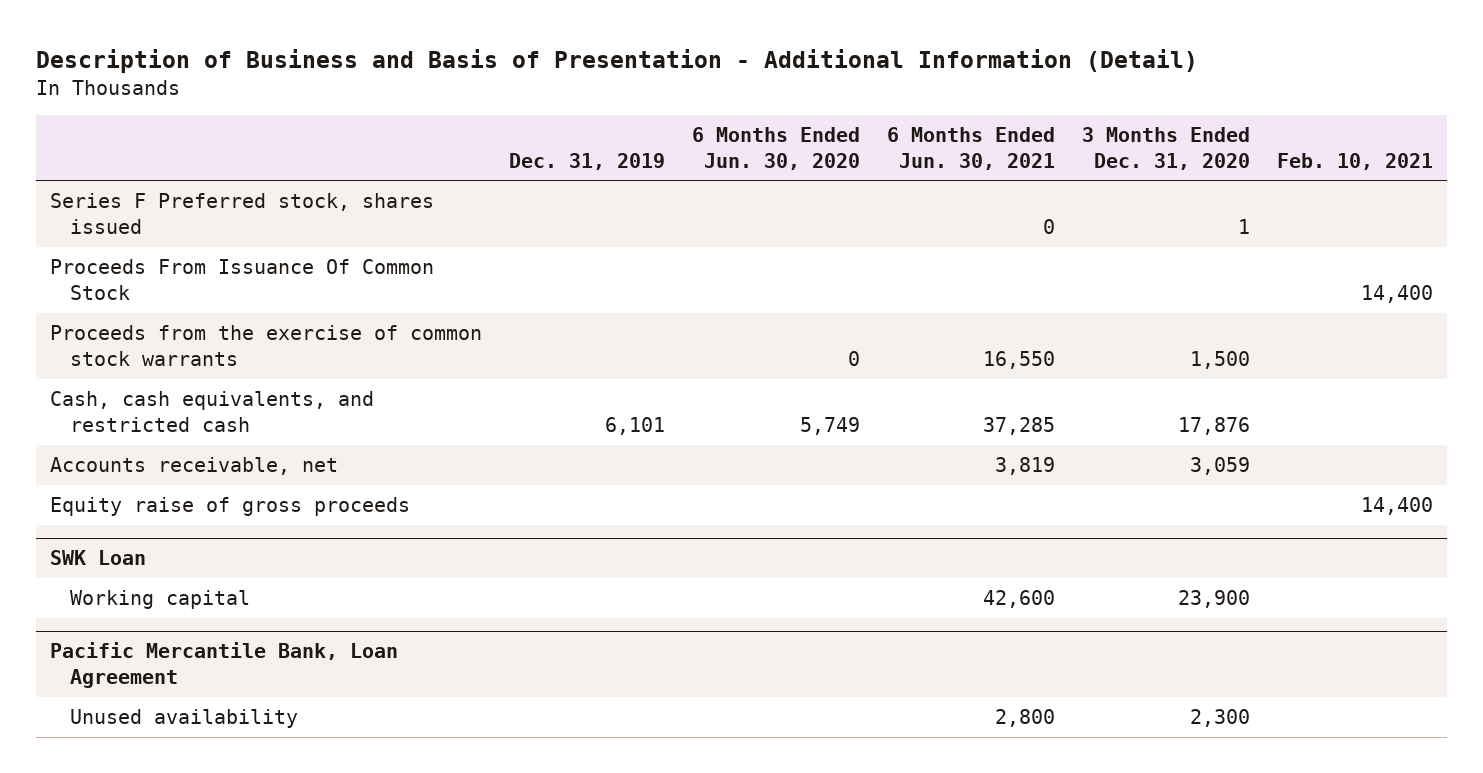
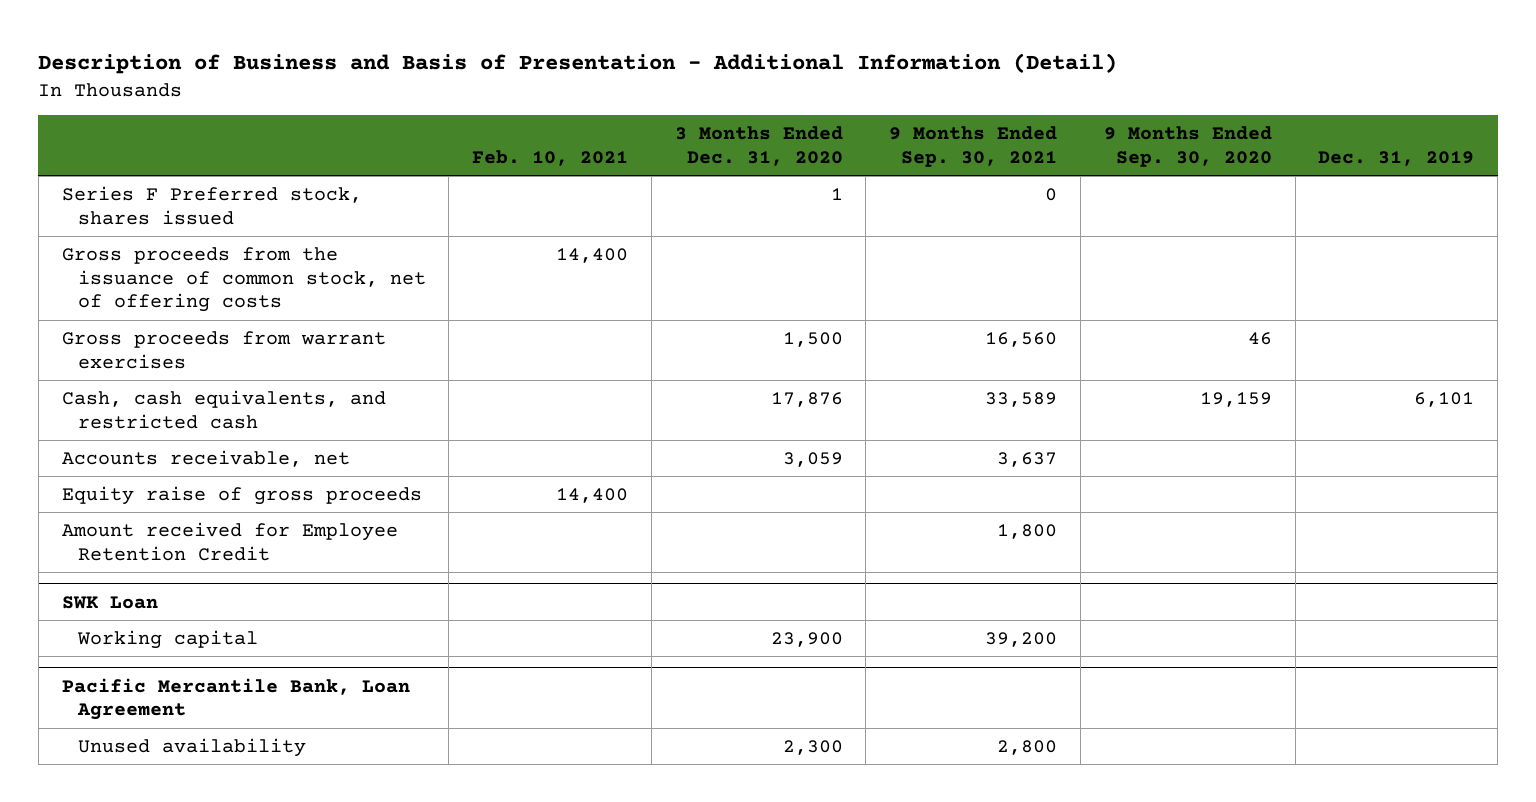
[692,126,861,170] 6 Months Ended Jun. 30, 2020 -> none
[887,126,1056,170] 6 Months Ended Jun. 30, 2021 -> none
none -> [889,126,1058,167] 9 Months Ended Sep. 30, 2021
none -> [1103,126,1272,167] 9 Months Ended Sep. 30, 2020
[49,259,434,301] Proceeds From Issuance Of Common Stock -> [61,246,426,313] Gross proceeds from the issuance of common stock, net of offering costs
[49,325,482,367] Proceeds from the exercise of common stock warrants -> [61,330,386,369] Gross proceeds from warrant exercises
none -> [61,521,398,561] Amount received for Employee Retention Credit

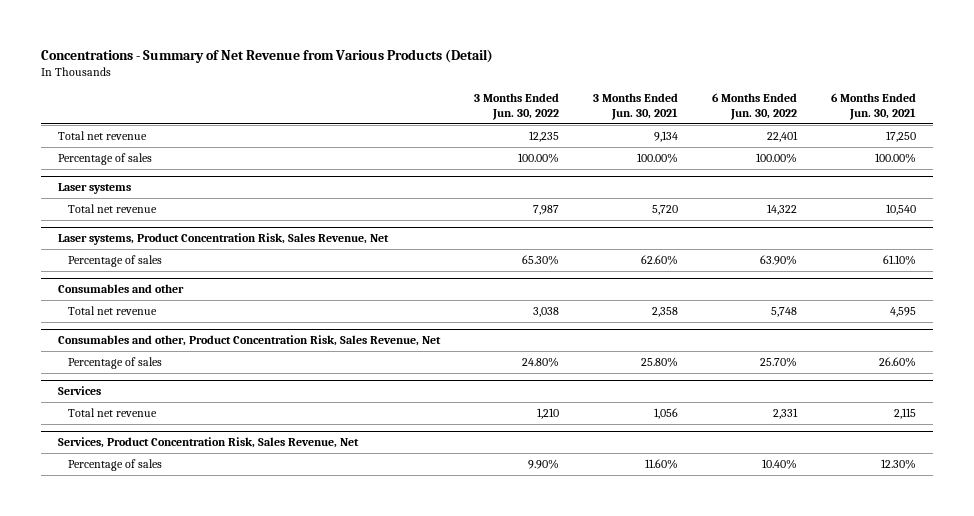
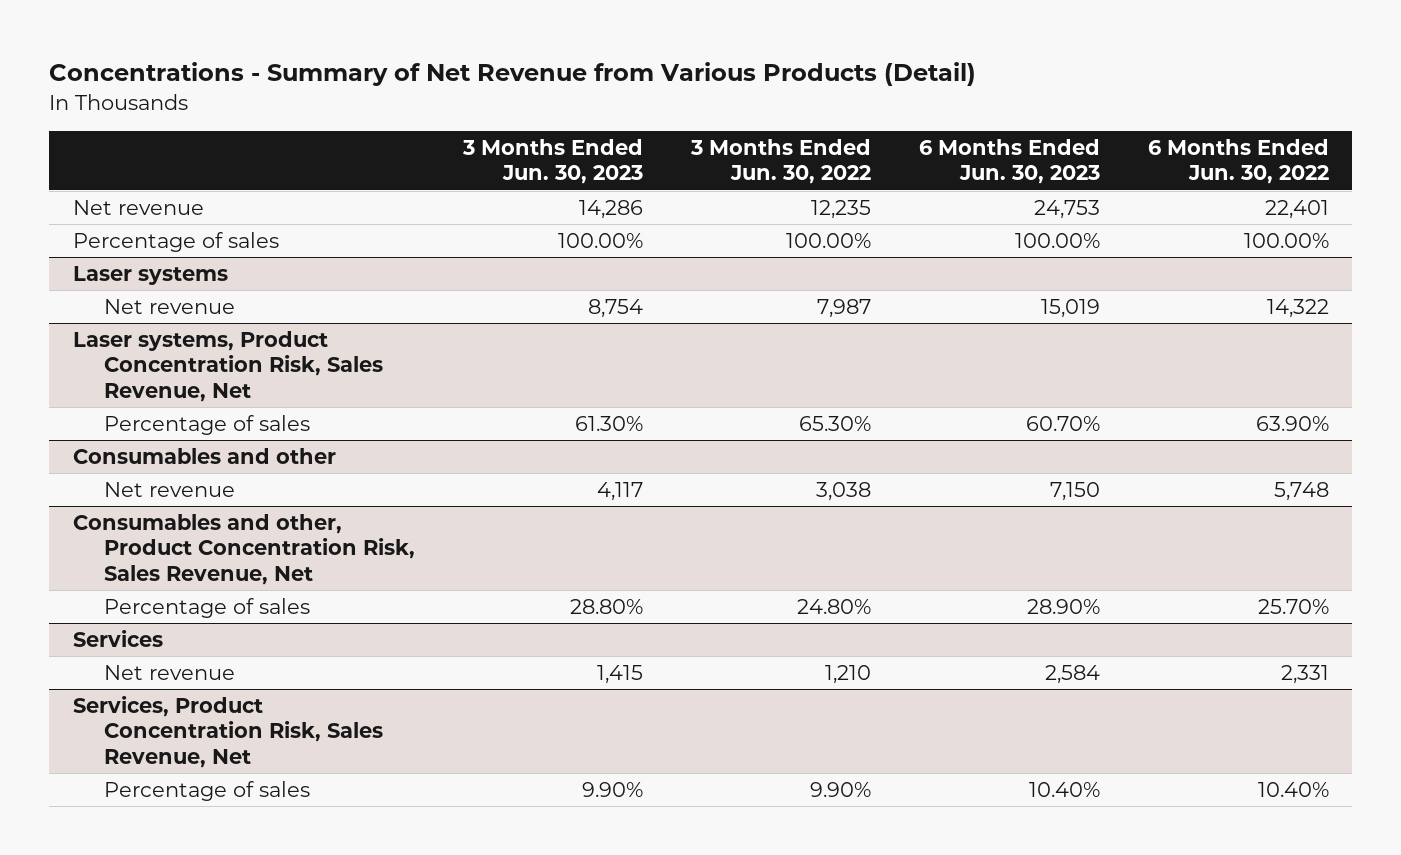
[593,93,679,120] 3 Months Ended Jun. 30, 2021 -> none
[830,93,916,120] 6 Months Ended Jun. 30, 2021 -> none
none -> [462,138,644,185] 3 Months Ended Jun. 30, 2023
none -> [918,138,1100,185] 6 Months Ended Jun. 30, 2023
[58,131,148,141] Total net revenue -> [72,200,204,216] Net revenue
[68,204,158,214] Total net revenue -> [104,299,236,315] Net revenue
[68,306,158,316] Total net revenue -> [104,482,236,498] Net revenue
[68,408,158,418] Total net revenue -> [104,665,236,681] Net revenue

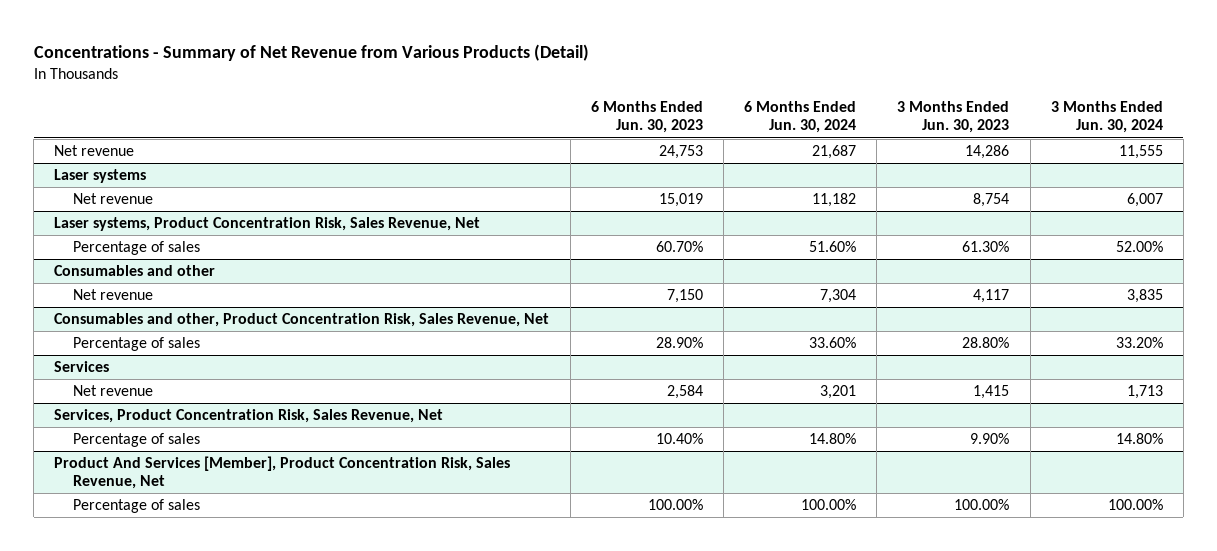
[690,138,872,185] 3 Months Ended Jun. 30, 2022 -> none
[1147,138,1329,185] 6 Months Ended Jun. 30, 2022 -> none
none -> [744,101,857,134] 6 Months Ended Jun. 30, 2024
none -> [1050,101,1163,134] 3 Months Ended Jun. 30, 2024
[72,232,279,253] Percentage of sales -> none
none -> [54,456,511,490] Product And Services [Member], Product Concentration Risk, Sales Revenue, Net
none -> [73,499,201,514] Percentage of sales

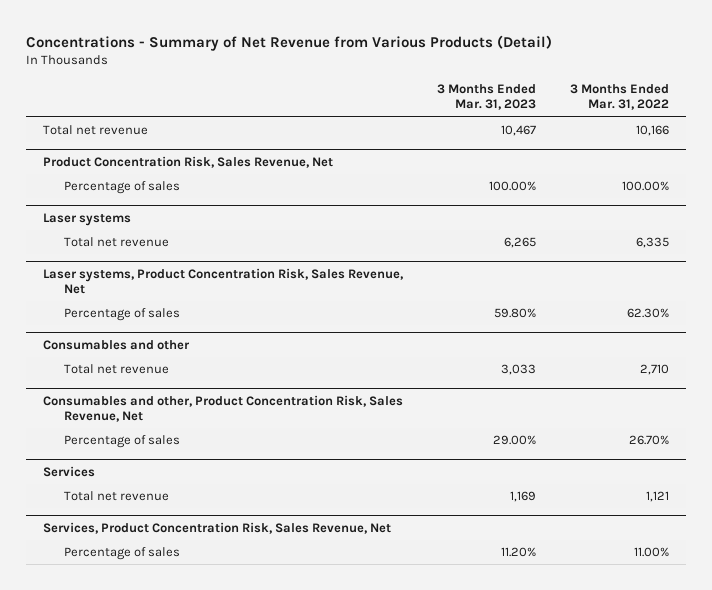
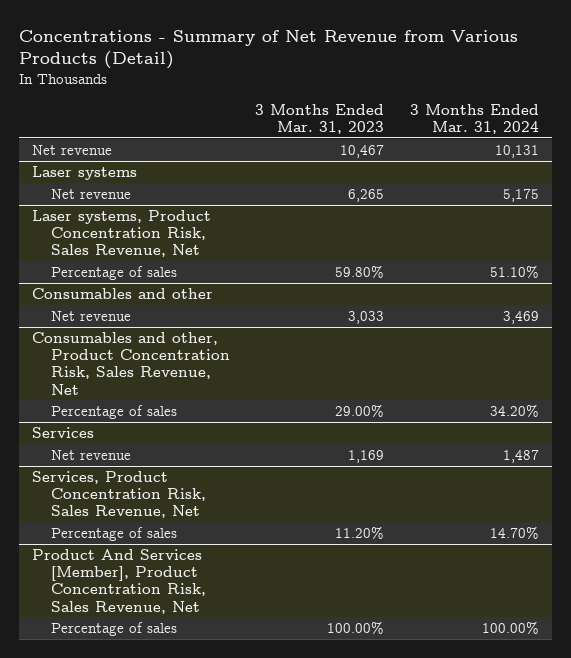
[569,84,669,111] 3 Months Ended Mar. 31, 2022 -> none
none -> [410,103,540,134] 3 Months Ended Mar. 31, 2024
[43,155,334,168] Product Concentration Risk, Sales Revenue, Net -> none
[63,181,180,195] Percentage of sales -> none
[43,125,149,136] Total net revenue -> [31,144,112,155] Net revenue
[63,237,169,248] Total net revenue -> [50,188,131,199] Net revenue
[63,364,169,375] Total net revenue -> [50,310,131,321] Net revenue
[63,491,169,502] Total net revenue -> [50,449,131,460] Net revenue
none -> [31,548,206,614] Product And Services [Member], Product Concentration Risk, Sales Revenue, Net
none -> [50,621,177,636] Percentage of sales

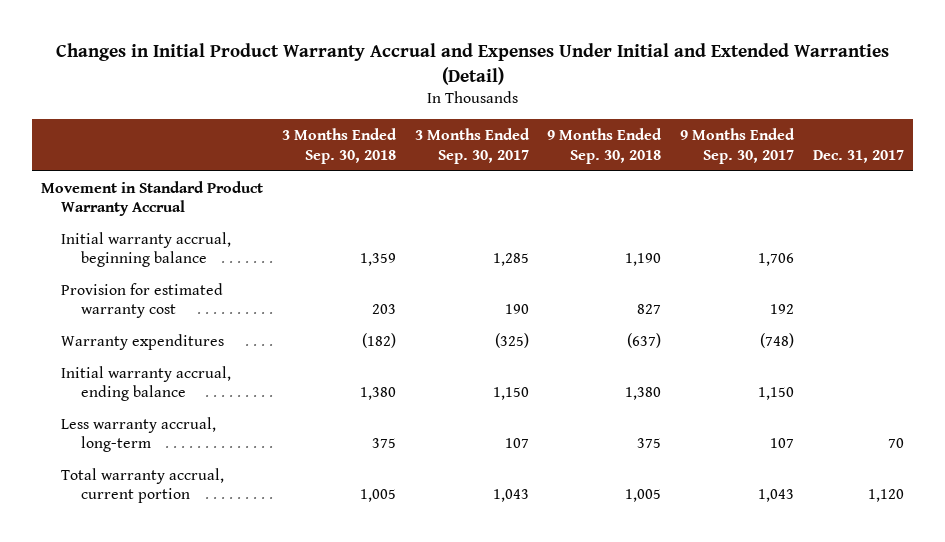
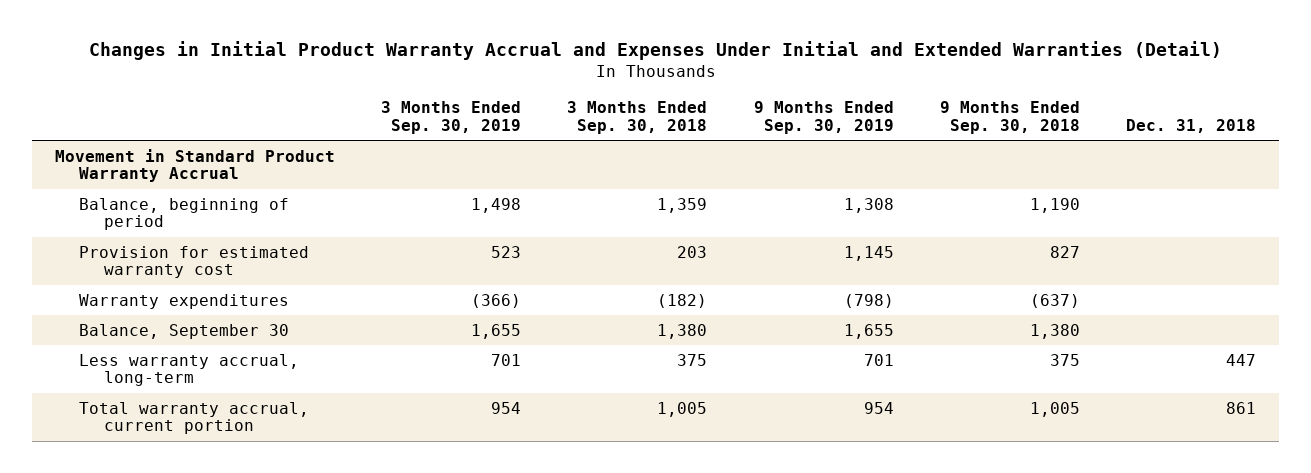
[414,128,530,164] 3 Months Ended Sep. 30, 2017 -> none
[680,128,796,164] 9 Months Ended Sep. 30, 2017 -> none
[812,149,904,163] Dec. 31, 2017 -> none
none -> [381,100,522,134] 3 Months Ended Sep. 30, 2019
none -> [753,100,894,134] 9 Months Ended Sep. 30, 2019
none -> [1125,118,1256,133] Dec. 31, 2018
[60,231,231,268] Initial warranty accrual, beginning balance -> [79,197,290,231] Balance, beginning of period
[60,365,231,402] Initial warranty accrual, ending balance -> [79,323,290,339] Balance, September 30

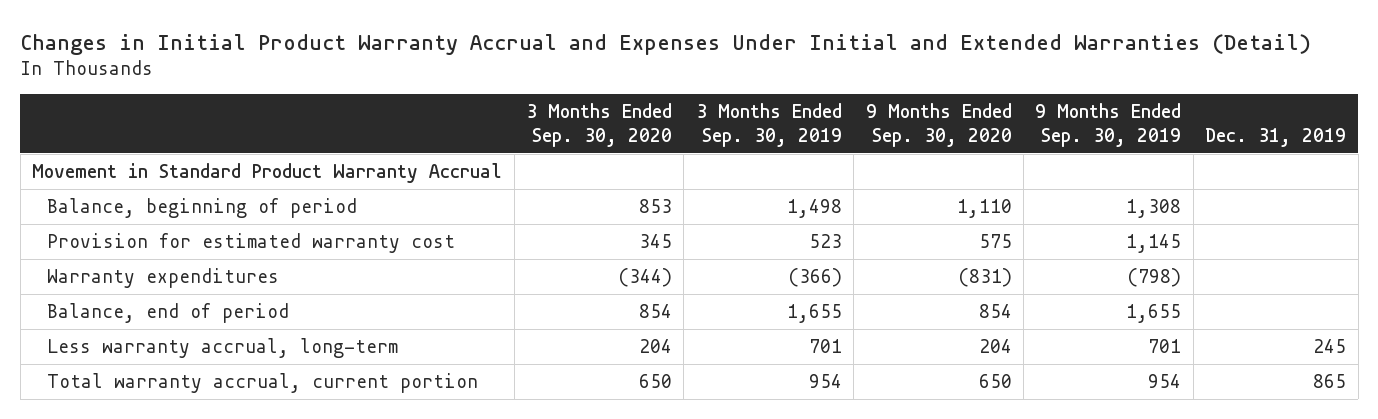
[567,100,708,134] 3 Months Ended Sep. 30, 2018 -> none
[939,100,1080,134] 9 Months Ended Sep. 30, 2018 -> none
[1125,118,1256,133] Dec. 31, 2018 -> none
none -> [526,102,673,148] 3 Months Ended Sep. 30, 2020
none -> [865,102,1012,148] 9 Months Ended Sep. 30, 2020
none -> [1205,128,1347,148] Dec. 31, 2019
[79,323,290,339] Balance, September 30 -> [46,302,289,323] Balance, end of period

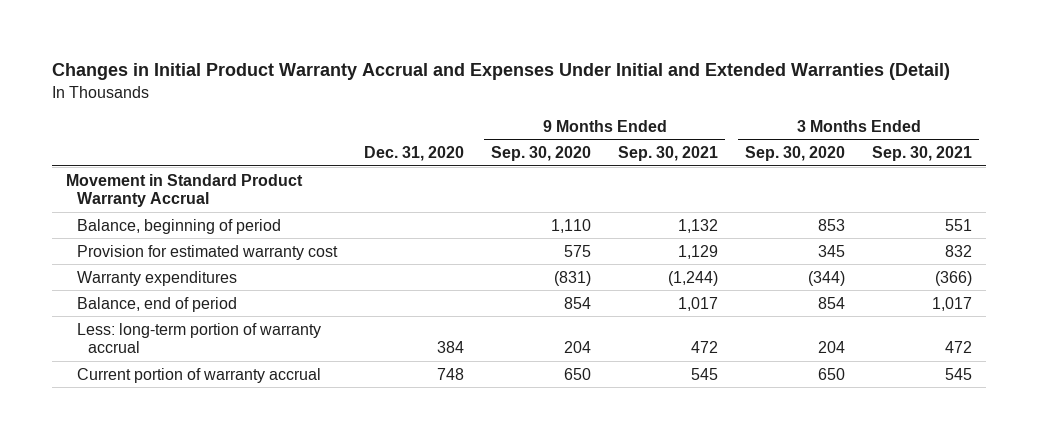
[695,102,842,148] 3 Months Ended Sep. 30, 2019 -> none
[1035,102,1182,148] 9 Months Ended Sep. 30, 2019 -> none
[1205,128,1347,148] Dec. 31, 2019 -> none
none -> [363,146,464,162] Dec. 31, 2020
none -> [618,146,719,162] Sep. 30, 2021
none -> [872,146,973,162] Sep. 30, 2021
[46,337,398,358] Less warranty accrual, long-term -> [76,322,321,353] Less: long-term portion of warranty accrual
[46,372,478,393] Total warranty accrual, current portion -> [76,367,321,383] Current portion of warranty accrual

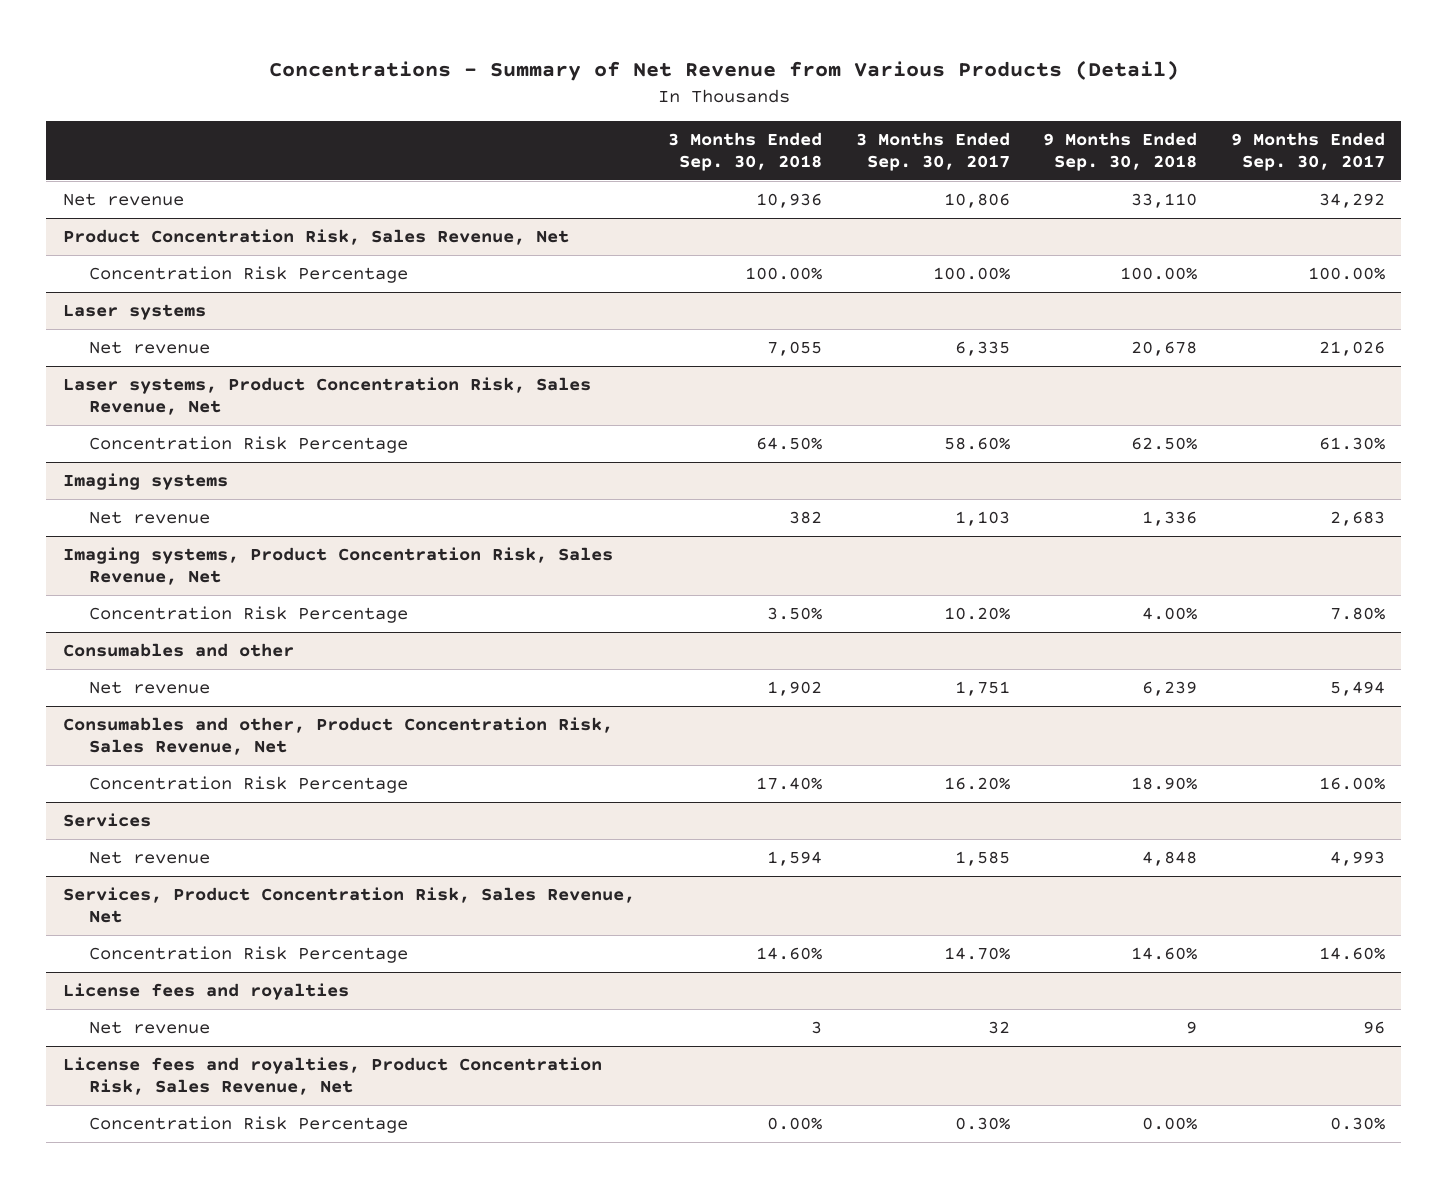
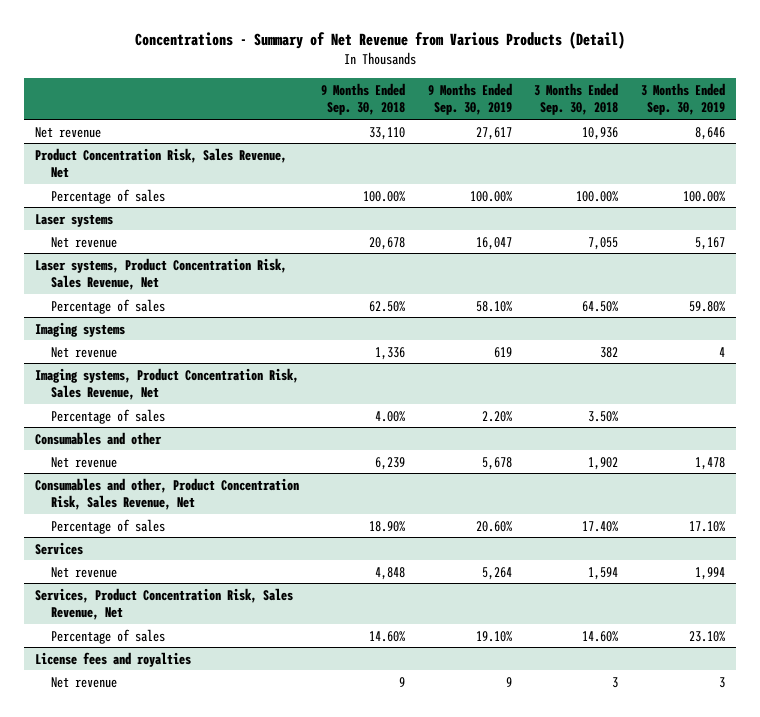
[855,131,1010,172] 3 Months Ended Sep. 30, 2017 -> none
[1230,131,1385,172] 9 Months Ended Sep. 30, 2017 -> none
none -> [427,82,512,116] 9 Months Ended Sep. 30, 2019
none -> [640,82,725,116] 3 Months Ended Sep. 30, 2019
[88,266,408,284] Concentration Risk Percentage -> [51,188,166,204] Percentage of sales
[88,436,408,454] Concentration Risk Percentage -> [51,298,166,314] Percentage of sales
[88,606,408,624] Concentration Risk Percentage -> [51,408,166,424] Percentage of sales
[88,776,408,794] Concentration Risk Percentage -> [51,518,166,534] Percentage of sales
[88,946,408,964] Concentration Risk Percentage -> [51,628,166,644] Percentage of sales
[62,1057,602,1096] License fees and royalties, Product Concentration Risk, Sales Revenue, Net -> none
[88,1116,408,1134] Concentration Risk Percentage -> none

